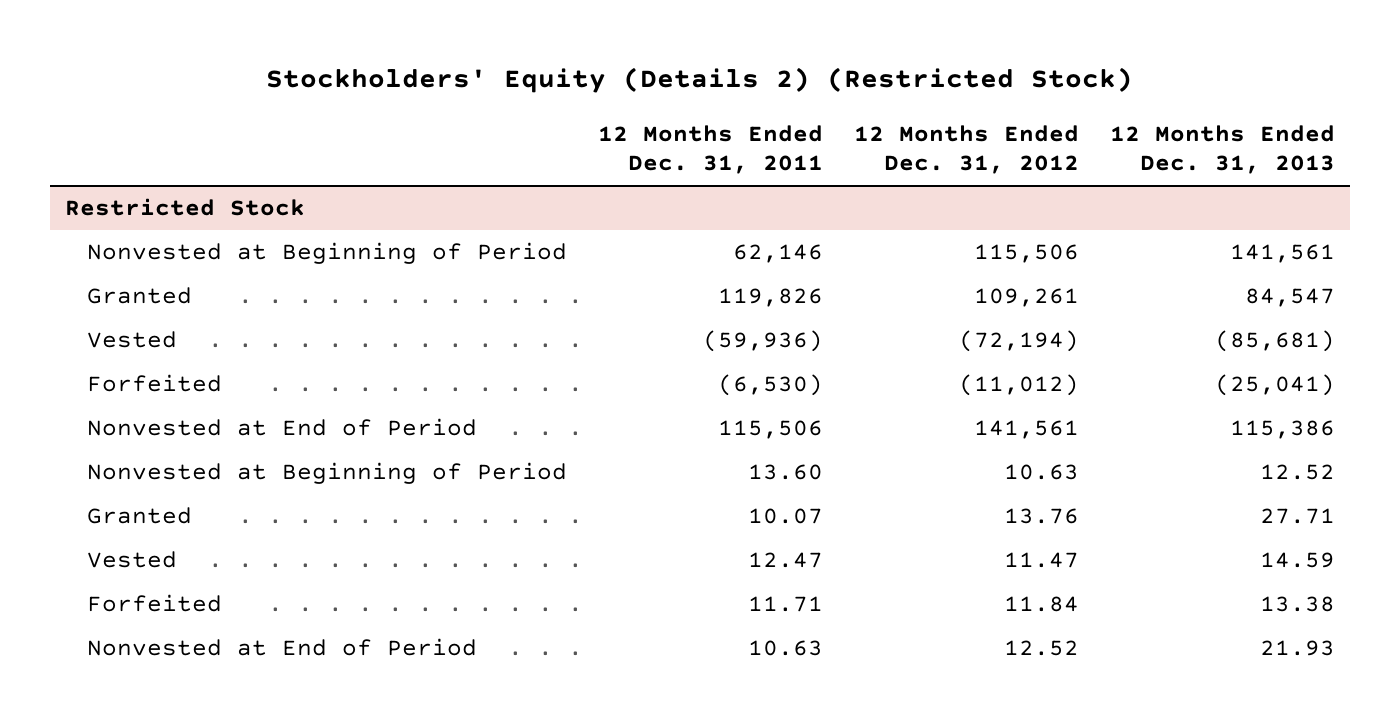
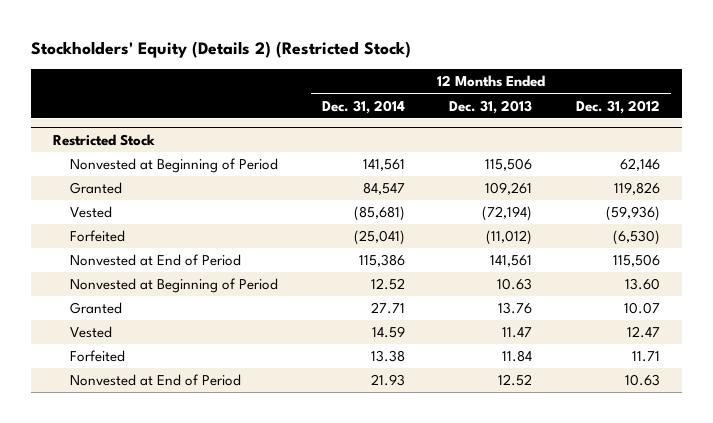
[598,124,824,175] 12 Months Ended Dec. 31, 2011 -> none
none -> [321,99,405,114] Dec. 31, 2014
[973,244,1079,264] 115,506 -> [619,158,660,172] 62,146
[1229,244,1335,264] 141,561 -> [484,158,532,172] 115,506
[973,288,1079,308] 109,261 -> [613,182,660,196] 119,826
[1244,288,1335,308] 84,547 -> [484,182,532,196] 109,261
[958,330,1079,353] (72,194) -> [605,206,660,222] (59,936)
[1214,330,1335,353] (85,681) -> [481,206,532,222] (72,194)
[958,374,1079,397] (11,012) -> [612,230,660,246] (6,530)
[1214,374,1335,397] (25,041) -> [485,230,532,246] (11,012)
[973,420,1079,440] 141,561 -> [612,254,660,268] 115,506
[1229,420,1335,440] 115,386 -> [489,255,532,268] 141,561
[1003,464,1079,481] 10.63 -> [624,278,660,291] 13.60
[1259,464,1335,481] 12.52 -> [496,278,532,291] 10.63
[1003,508,1079,525] 13.76 -> [623,302,660,315] 10.07
[1259,508,1335,525] 27.71 -> [497,302,532,315] 13.76
[1003,552,1079,569] 11.47 -> [626,326,660,339] 12.47
[1259,552,1335,569] 14.59 -> [501,327,532,339] 11.47
[1003,596,1079,613] 11.84 -> [631,351,660,363] 11.71
[1259,596,1335,613] 13.38 -> [501,350,532,363] 11.84
[1003,640,1079,657] 12.52 -> [624,374,660,387] 10.63
[1259,640,1335,657] 21.93 -> [497,374,532,387] 12.52

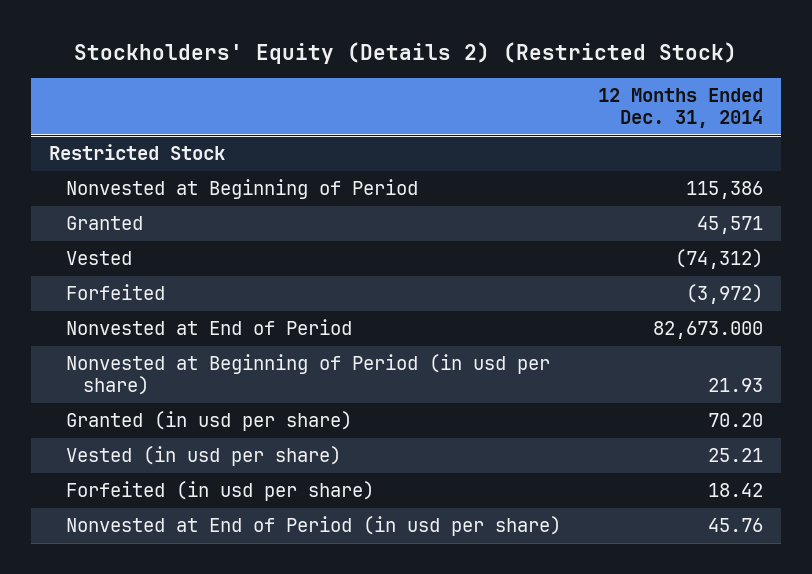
[448,99,532,114] Dec. 31, 2013 -> none
[575,99,660,114] Dec. 31, 2012 -> none
[362,159,405,172] 141,561 -> [685,181,763,200] 115,386
[362,182,405,196] 84,547 -> [696,216,763,235] 45,571
[353,206,405,222] (85,681) -> [674,249,763,270] (74,312)
[353,230,405,246] (25,041) -> [685,284,763,305] (3,972)
[358,254,405,268] 115,386 -> [652,321,763,340] 82,673.000
[70,278,279,294] Nonvested at Beginning of Period -> [66,354,551,395] Nonvested at Beginning of Period (in usd per share)
[370,278,405,291] 12.52 -> [707,377,763,392] 21.93
[70,302,123,315] Granted -> [66,411,353,432] Granted (in usd per share)
[370,302,405,315] 27.71 -> [707,413,763,428] 70.20
[70,326,113,339] Vested -> [66,446,342,467] Vested (in usd per share)
[371,326,405,339] 14.59 -> [707,448,763,463] 25.21
[70,350,126,363] Forfeited -> [66,481,375,502] Forfeited (in usd per share)
[370,350,405,363] 13.38 -> [707,483,763,498] 18.42
[70,374,242,387] Nonvested at End of Period -> [66,516,562,537] Nonvested at End of Period (in usd per share)
[370,374,405,387] 21.93 -> [707,518,763,533] 45.76

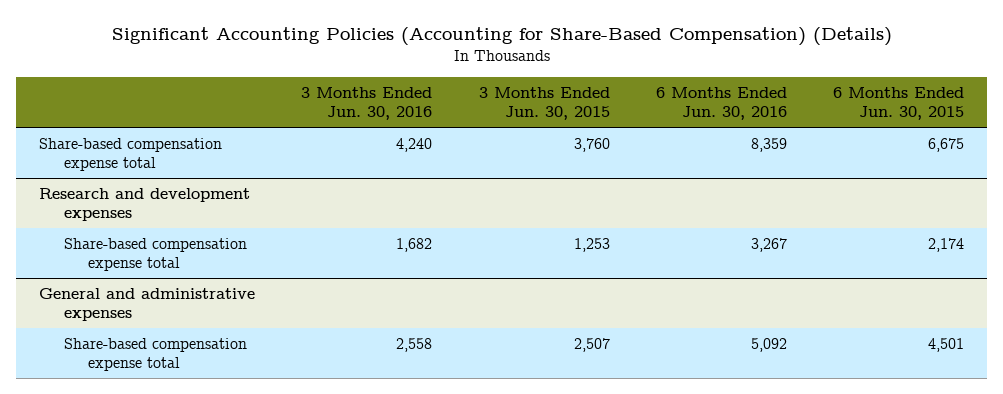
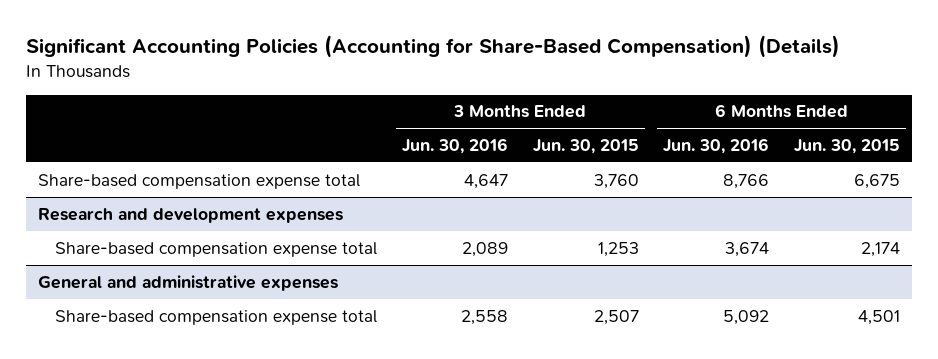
[396,137,433,152] 4,240 -> [464,173,509,189] 4,647
[750,137,787,152] 8,359 -> [723,173,770,189] 8,766
[396,237,433,252] 1,682 -> [462,241,509,257] 2,089
[750,237,787,252] 3,267 -> [725,241,770,257] 3,674

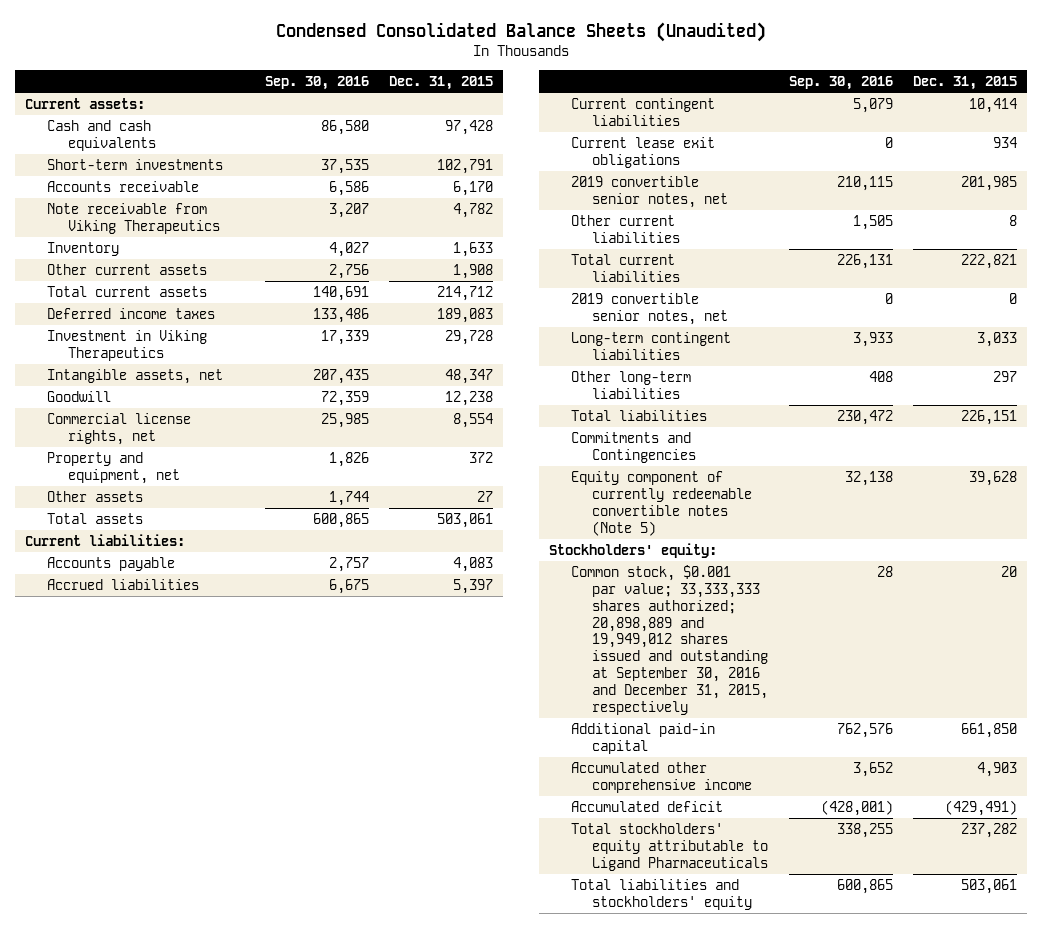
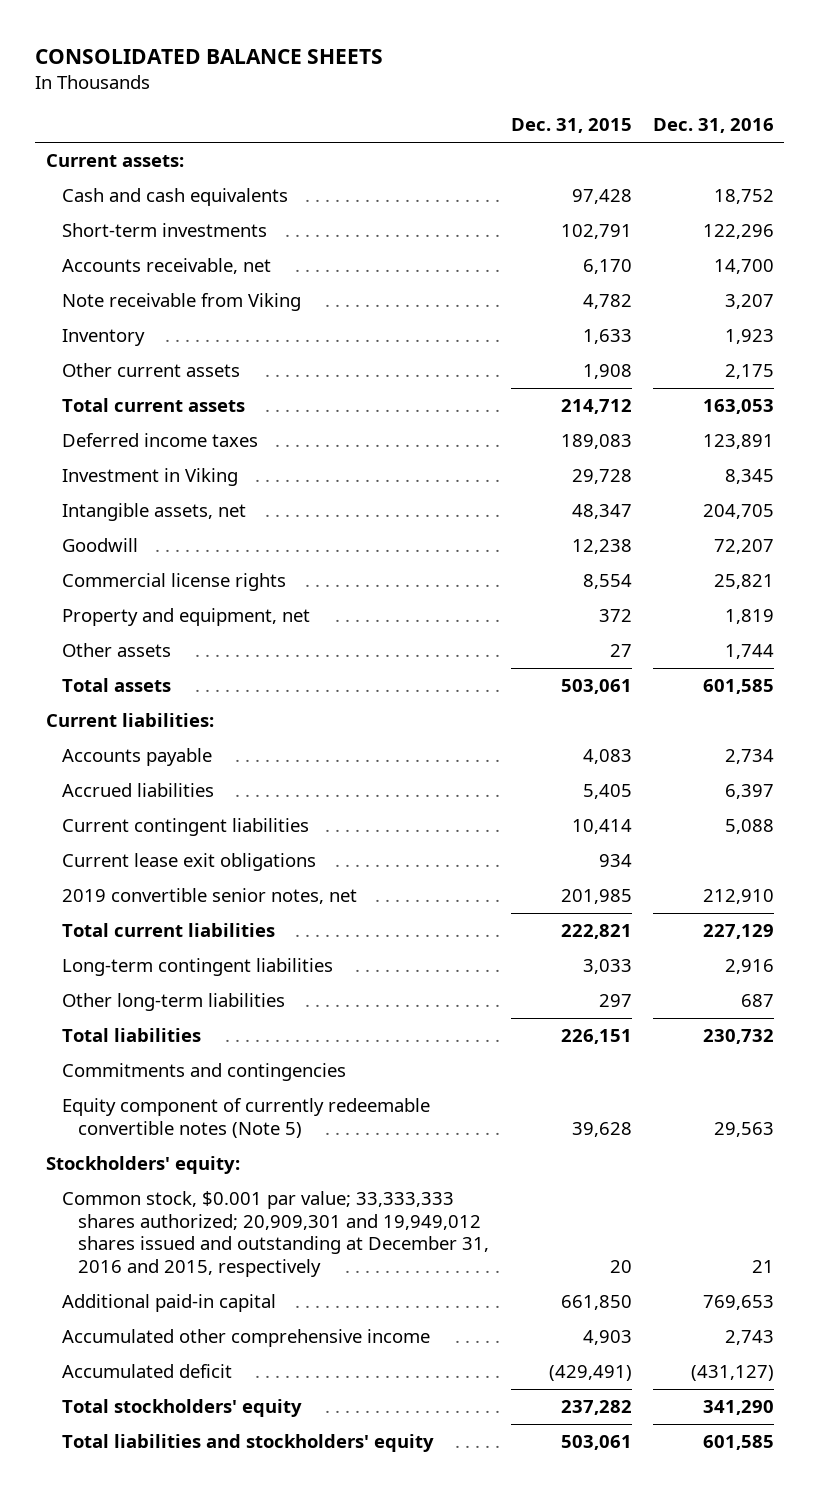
[276,21,767,42] Condensed Consolidated Balance Sheets (Unaudited) -> [35,48,384,64] CONSOLIDATED BALANCE SHEETS
[264,76,369,91] Sep. 30, 2016 -> none
none -> [652,118,774,134] Dec. 31, 2016
[46,181,199,193] Accounts receivable -> [62,258,272,275] Accounts receivable, net
[46,203,221,234] Note receivable from Viking Therapeutics -> [62,293,302,312] Note receivable from Viking
[46,330,207,361] Investment in Viking Therapeutics -> [62,468,239,487] Investment in Viking
[46,413,191,445] Commercial license rights, net -> [62,573,287,592] Commercial license rights
[453,579,494,595] 5,397 -> [582,784,632,800] 5,405
[570,215,681,243] Other current liabilities -> none
[570,293,729,325] 2019 convertible senior notes, net -> none
[570,432,697,463] Commitments and Contingencies -> [62,1063,347,1082] Commitments and contingencies
[570,565,769,715] Common stock, $0.001 par value; 33,333,333 shares authorized; 20,898,889 and 19,949,012 shares issued and outstanding at September 30, 2016 and December 31, 2015, respectively -> [62,1191,490,1277] Common stock, $0.001 par value; 33,333,333 shares authorized; 20,909,301 and 19,949,012 shares issued and outstanding at December 31, 2016 and 2015, respectively
[570,823,769,871] Total stockholders' equity attributable to Ligand Pharmaceuticals -> [62,1399,303,1418] Total stockholders' equity

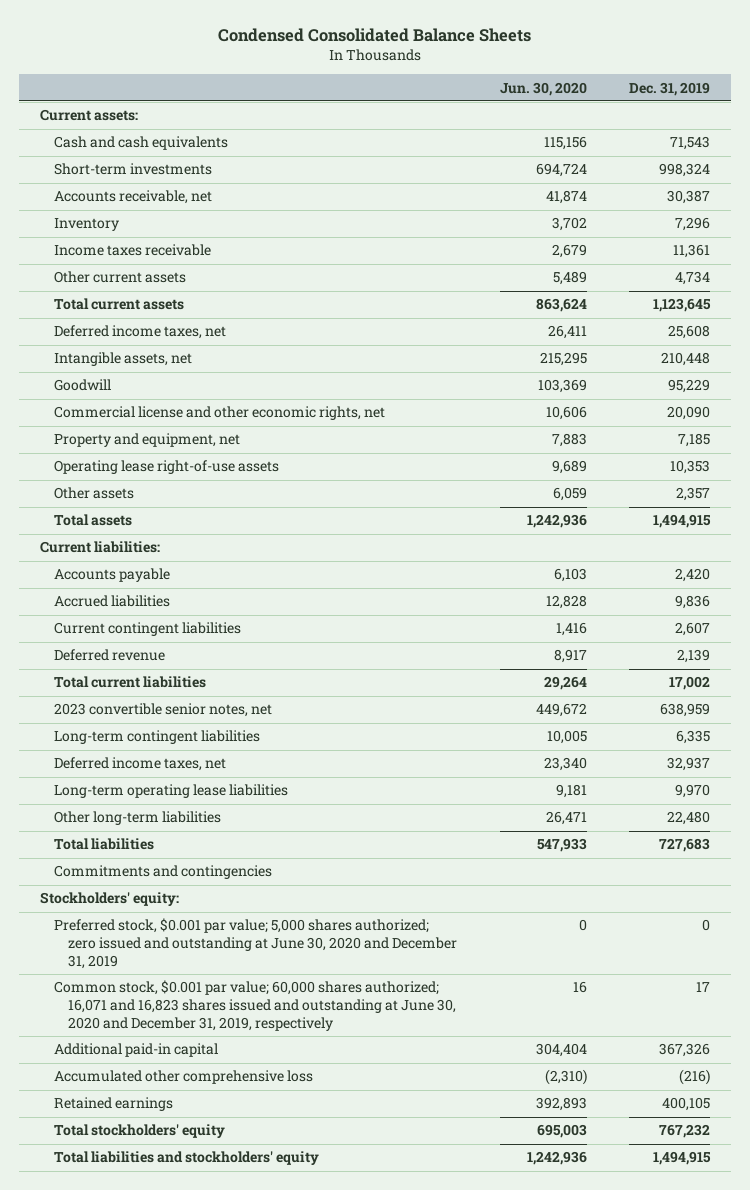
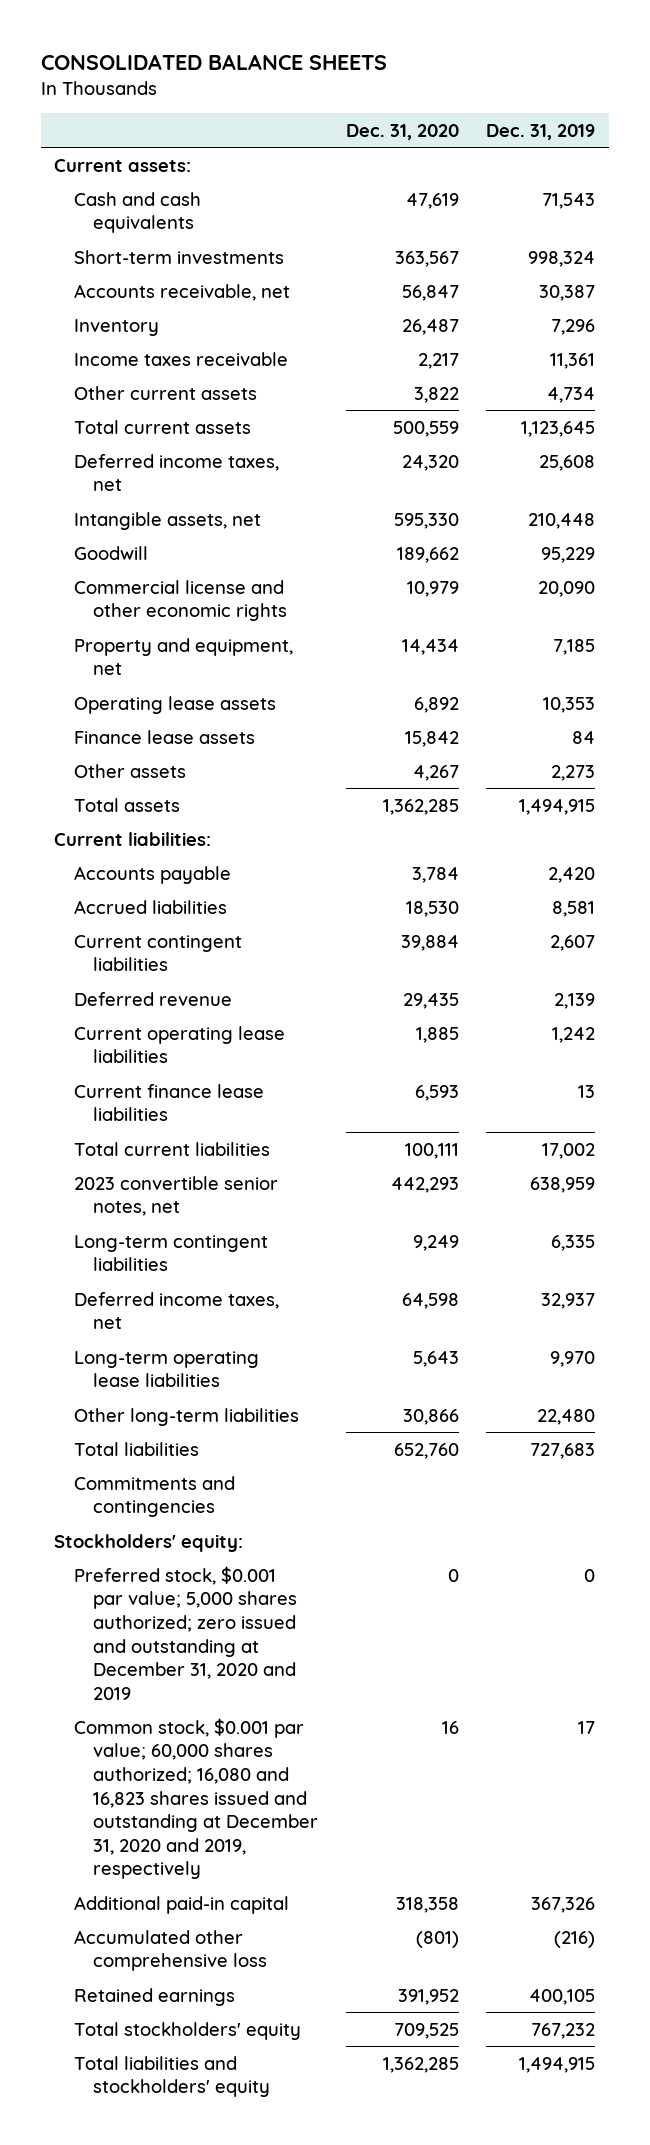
[218,27,532,42] Condensed Consolidated Balance Sheets -> [40,53,387,70] CONSOLIDATED BALANCE SHEETS
[499,81,587,96] Jun. 30, 2020 -> none
none -> [345,123,459,140] Dec. 31, 2020
[54,406,386,421] Commercial license and other economic rights, net -> [73,579,288,622] Commercial license and other economic rights
[54,460,280,475] Operating lease right-of-use assets -> [73,695,276,714] Operating lease assets
none -> [73,729,255,744] Finance lease assets
[676,487,711,502] 2,357 -> [551,764,596,781] 2,273
[675,595,711,610] 9,836 -> [552,900,596,917] 8,581
none -> [73,1025,285,1064] Current operating lease liabilities
none -> [73,1083,264,1122] Current finance lease liabilities
[54,918,458,969] Preferred stock, $0.001 par value; 5,000 shares authorized; zero issued and outstanding at June 30, 2020 and December 31, 2019 -> [73,1565,298,1700] Preferred stock, $0.001 par value; 5,000 shares authorized; zero issued and outstanding at December 31, 2020 and 2019
[54,980,457,1031] Common stock, $0.001 par value; 60,000 shares authorized; 16,071 and 16,823 shares issued and outstanding at June 30, 2020 and December 31, 2019, respectively -> [73,1717,319,1880] Common stock, $0.001 par value; 60,000 shares authorized; 16,080 and 16,823 shares issued and outstanding at December 31, 2020 and 2019, respectively

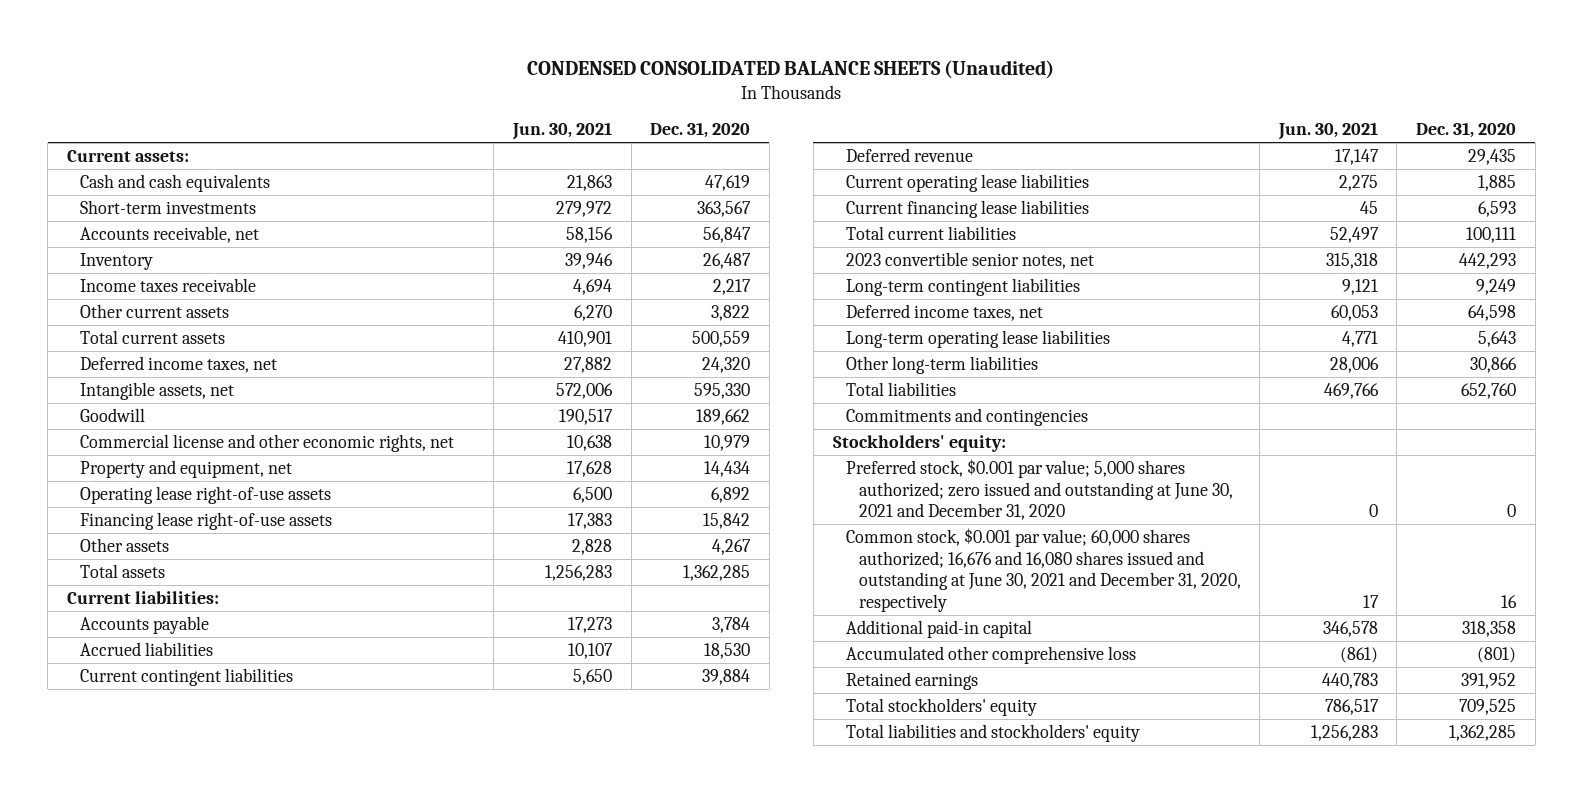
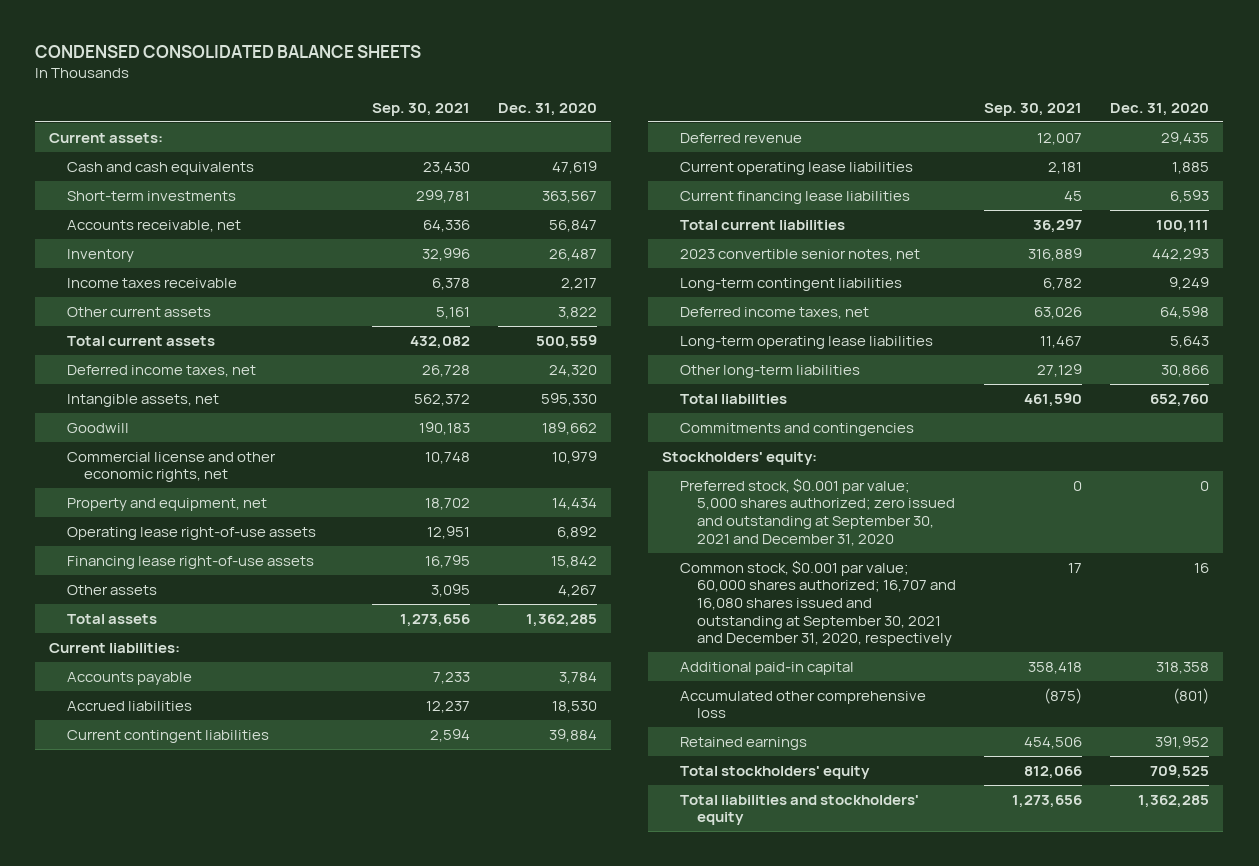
[527,59,1055,79] CONDENSED CONSOLIDATED BALANCE SHEETS (Unaudited) -> [35,45,422,59] CONDENSED CONSOLIDATED BALANCE SHEETS
[512,122,613,141] Jun. 30, 2021 -> none
none -> [371,102,470,116] Sep. 30, 2021
[845,459,1233,521] Preferred stock, $0.001 par value; 5,000 shares authorized; zero issued and outstanding at June 30, 2021 and December 31, 2020 -> [679,477,956,546] Preferred stock, $0.001 par value; 5,000 shares authorized; zero issued and outstanding at September 30, 2021 and December 31, 2020
[845,528,1241,612] Common stock, $0.001 par value; 60,000 shares authorized; 16,676 and 16,080 shares issued and outstanding at June 30, 2021 and December 31, 2020, respectively -> [679,559,957,647] Common stock, $0.001 par value; 60,000 shares authorized; 16,707 and 16,080 shares issued and outstanding at September 30, 2021 and December 31, 2020, respectively

